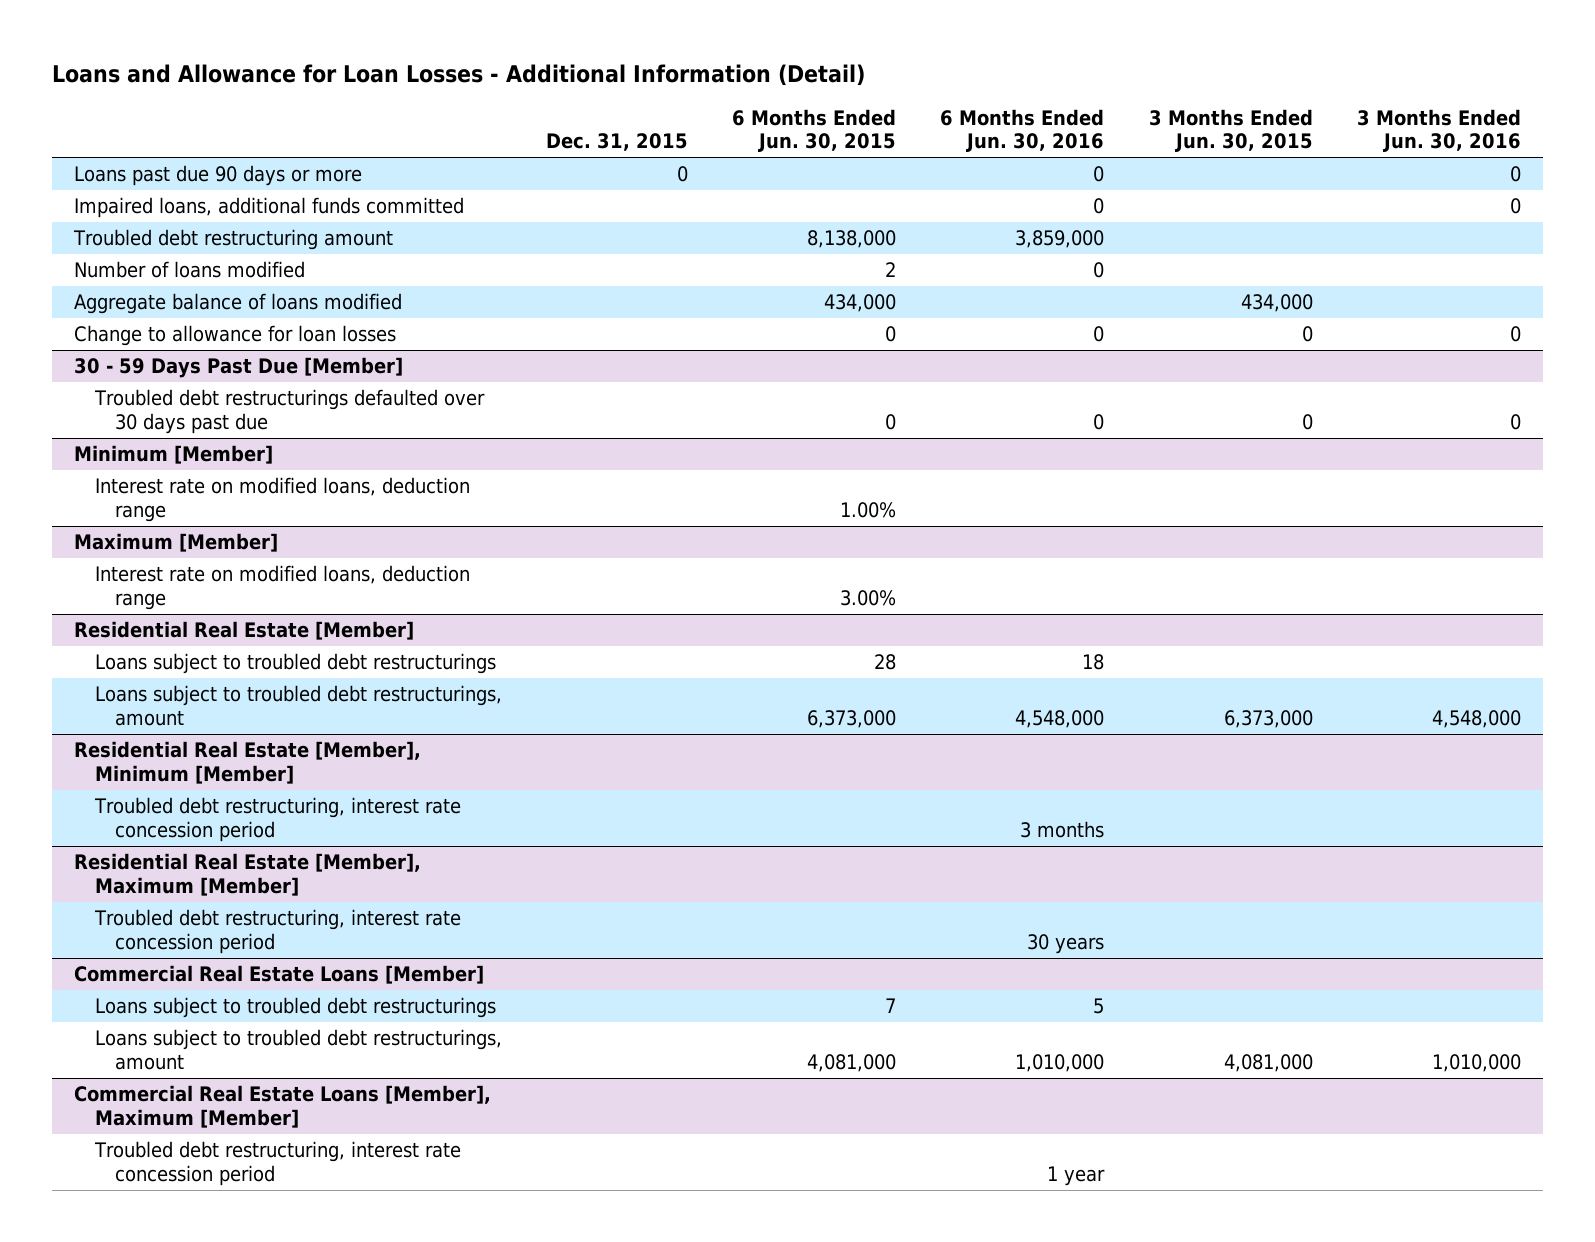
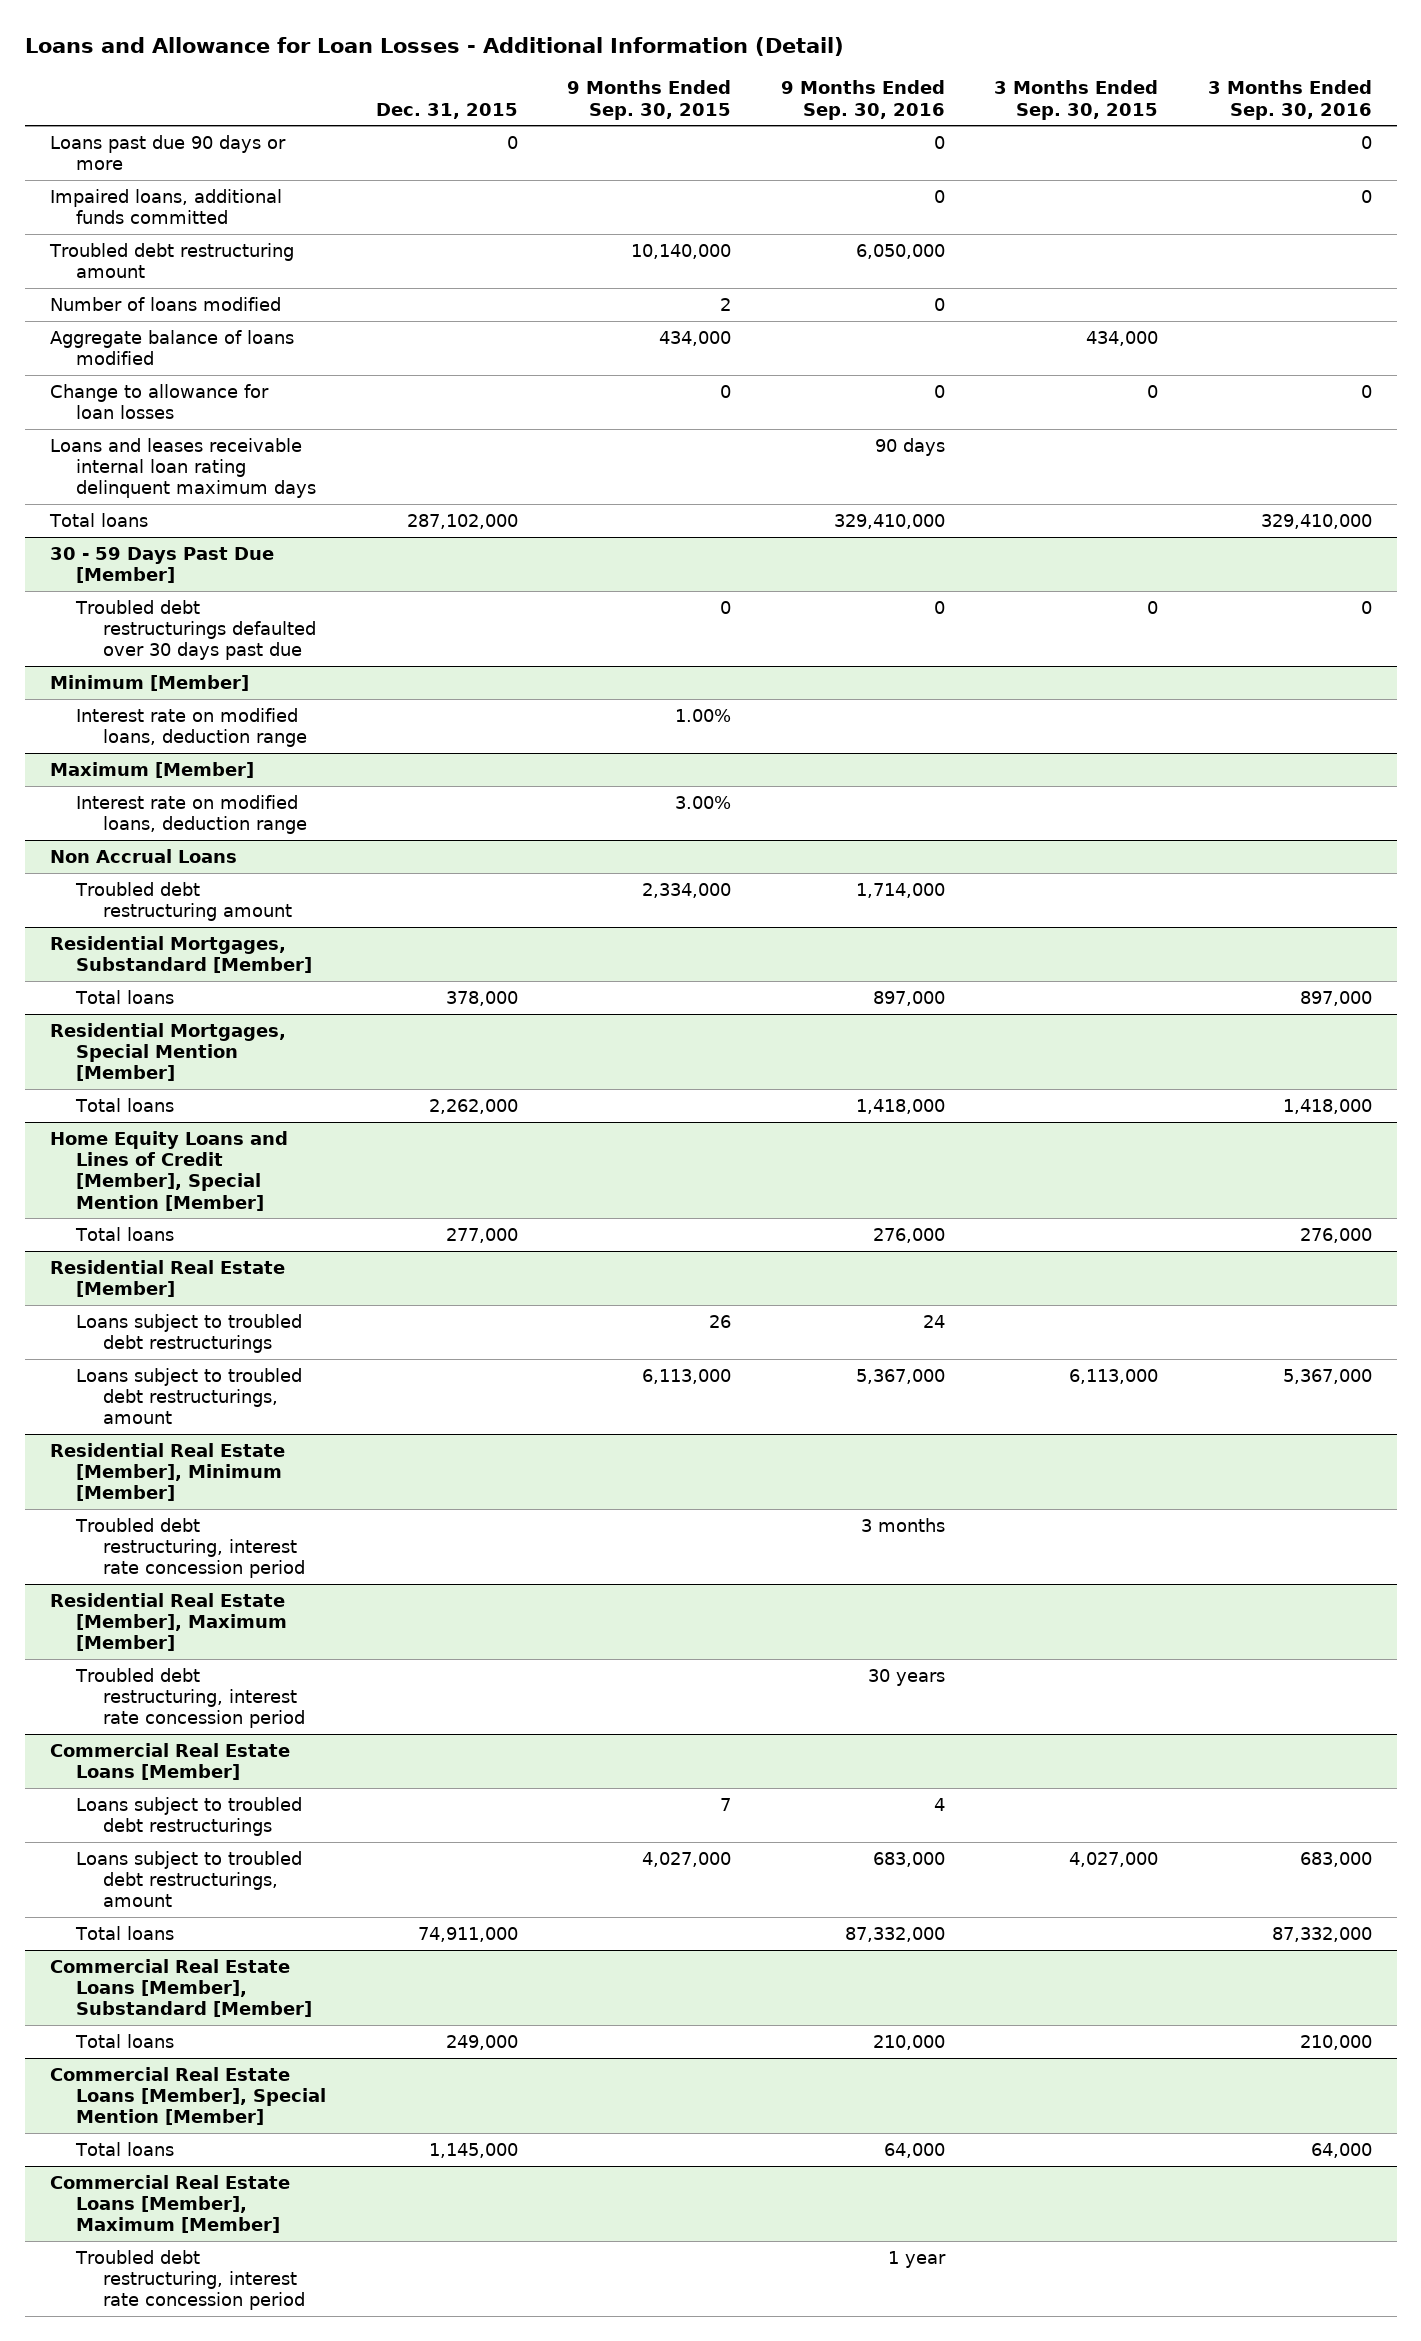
[732,108,897,153] 6 Months Ended Jun. 30, 2015 -> none
[940,108,1105,153] 6 Months Ended Jun. 30, 2016 -> none
[1148,108,1313,153] 3 Months Ended Jun. 30, 2015 -> none
[1356,108,1521,153] 3 Months Ended Jun. 30, 2016 -> none
none -> [567,80,732,120] 9 Months Ended Sep. 30, 2015
none -> [780,80,945,120] 9 Months Ended Sep. 30, 2016
none -> [994,80,1159,120] 3 Months Ended Sep. 30, 2015
none -> [1207,80,1372,120] 3 Months Ended Sep. 30, 2016
none -> [49,437,317,499] Loans and leases receivable internal loan rating delinquent maximum days
none -> [48,512,148,527] Total loans
none -> [49,848,237,863] Non Accrual Loans
none -> [75,881,292,922] Troubled debt restructuring amount
none -> [49,935,313,974] Residential Mortgages, Substandard [Member]
none -> [75,989,175,1004] Total loans
none -> [49,1022,286,1082] Residential Mortgages, Special Mention [Member]
none -> [75,1097,175,1112] Total loans
none -> [49,1130,288,1211] Home Equity Loans and Lines of Credit [Member], Special Mention [Member]
none -> [75,1226,175,1241] Total loans
none -> [75,1925,175,1940] Total loans
none -> [49,1958,313,2018] Commercial Real Estate Loans [Member], Substandard [Member]
none -> [75,2033,175,2048] Total loans
none -> [49,2066,327,2126] Commercial Real Estate Loans [Member], Special Mention [Member]
none -> [75,2141,175,2156] Total loans

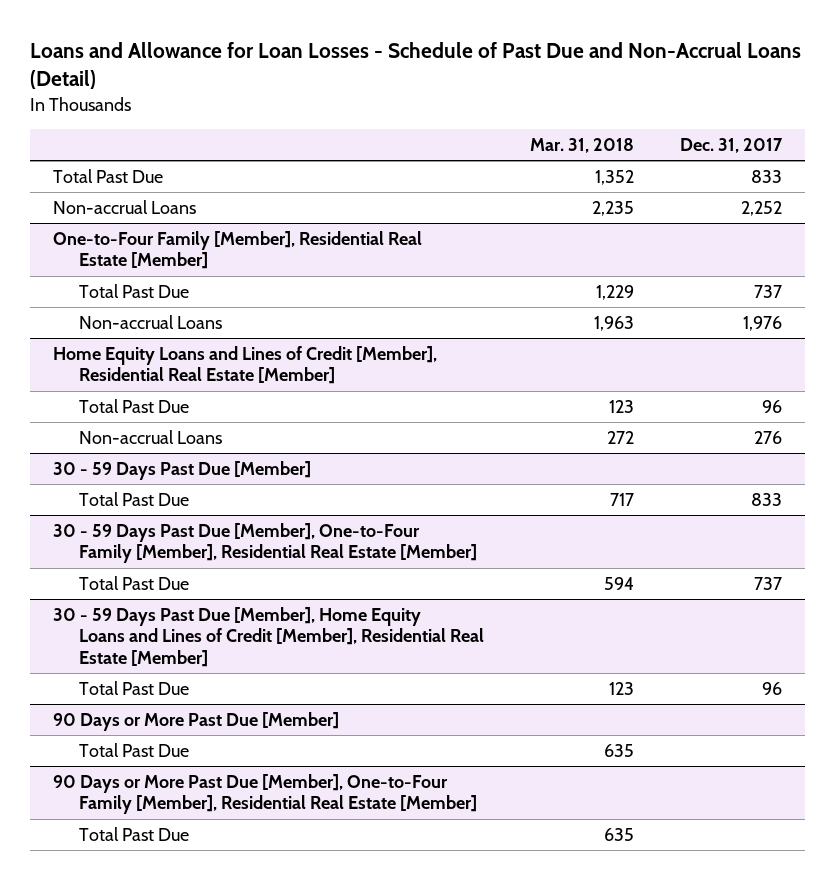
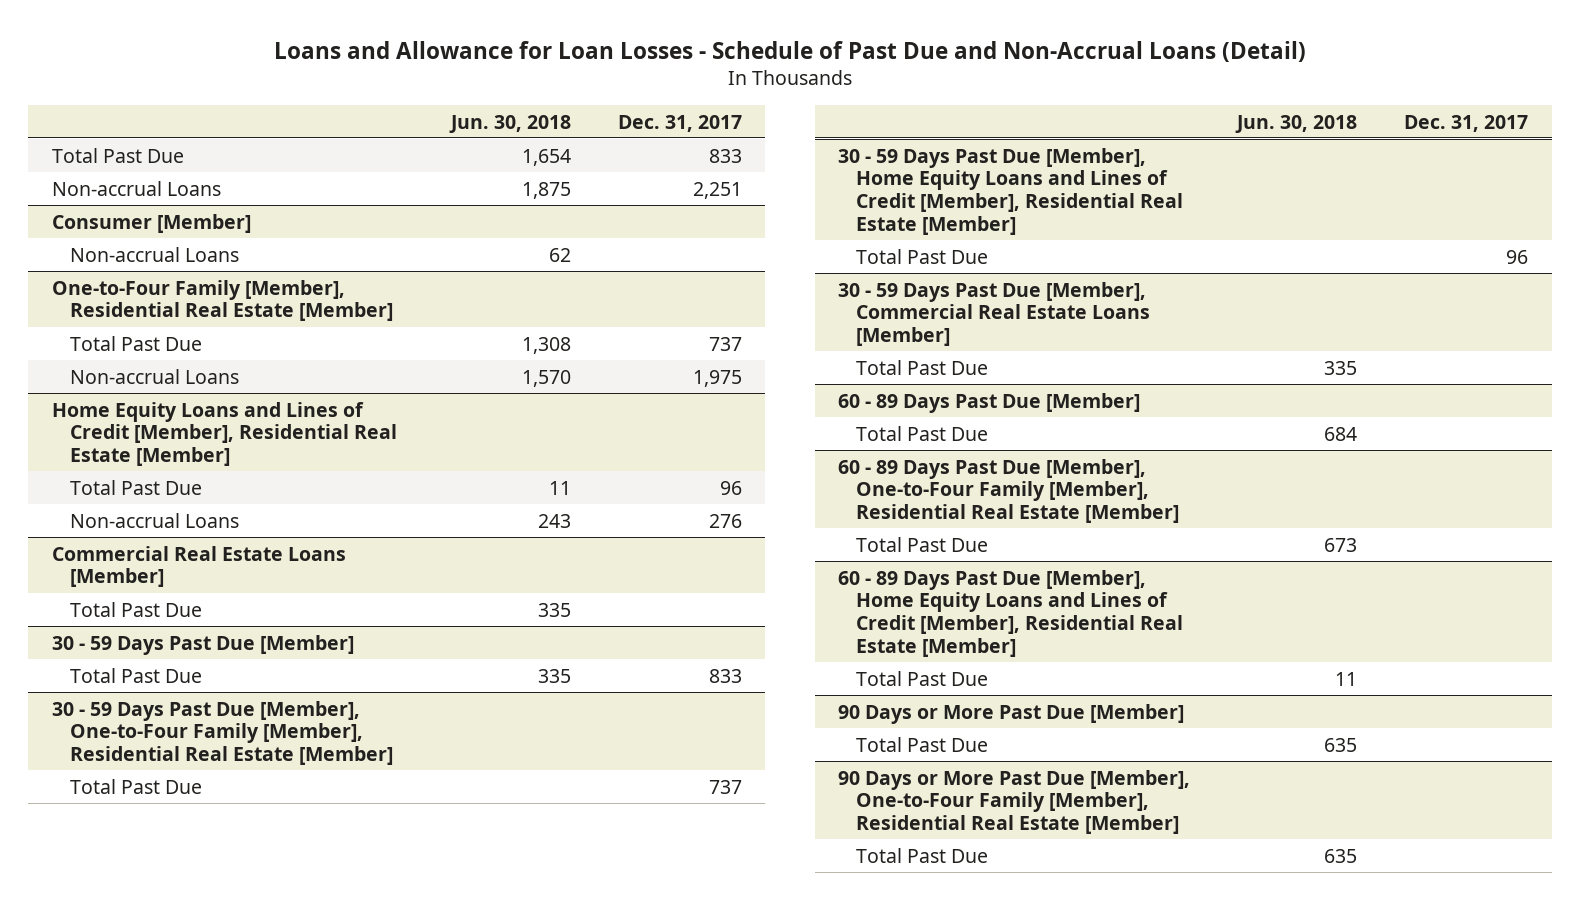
[529,137,634,153] Mar. 31, 2018 -> none
none -> [448,114,571,133] Jun. 30, 2018
[741,201,783,217] 2,252 -> [692,181,742,199] 2,251
none -> [51,213,251,233] Consumer [Member]
none -> [69,246,239,262] Non-accrual Loans
[743,316,783,332] 1,976 -> [692,369,742,387] 1,975
none -> [51,545,346,588] Commercial Real Estate Loans [Member]
none -> [69,601,202,617] Total Past Due
none -> [838,281,1150,347] 30 - 59 Days Past Due [Member], Commercial Real Estate Loans [Member]
none -> [855,359,988,375] Total Past Due
none -> [838,392,1141,413] 60 - 89 Days Past Due [Member]
none -> [855,425,988,441] Total Past Due
none -> [838,458,1179,524] 60 - 89 Days Past Due [Member], One-to-Four Family [Member], Residential Real Estate [Member]
none -> [855,536,988,552] Total Past Due
none -> [838,569,1183,657] 60 - 89 Days Past Due [Member], Home Equity Loans and Lines of Credit [Member], Residential Real Estate [Member]
none -> [855,670,988,686] Total Past Due

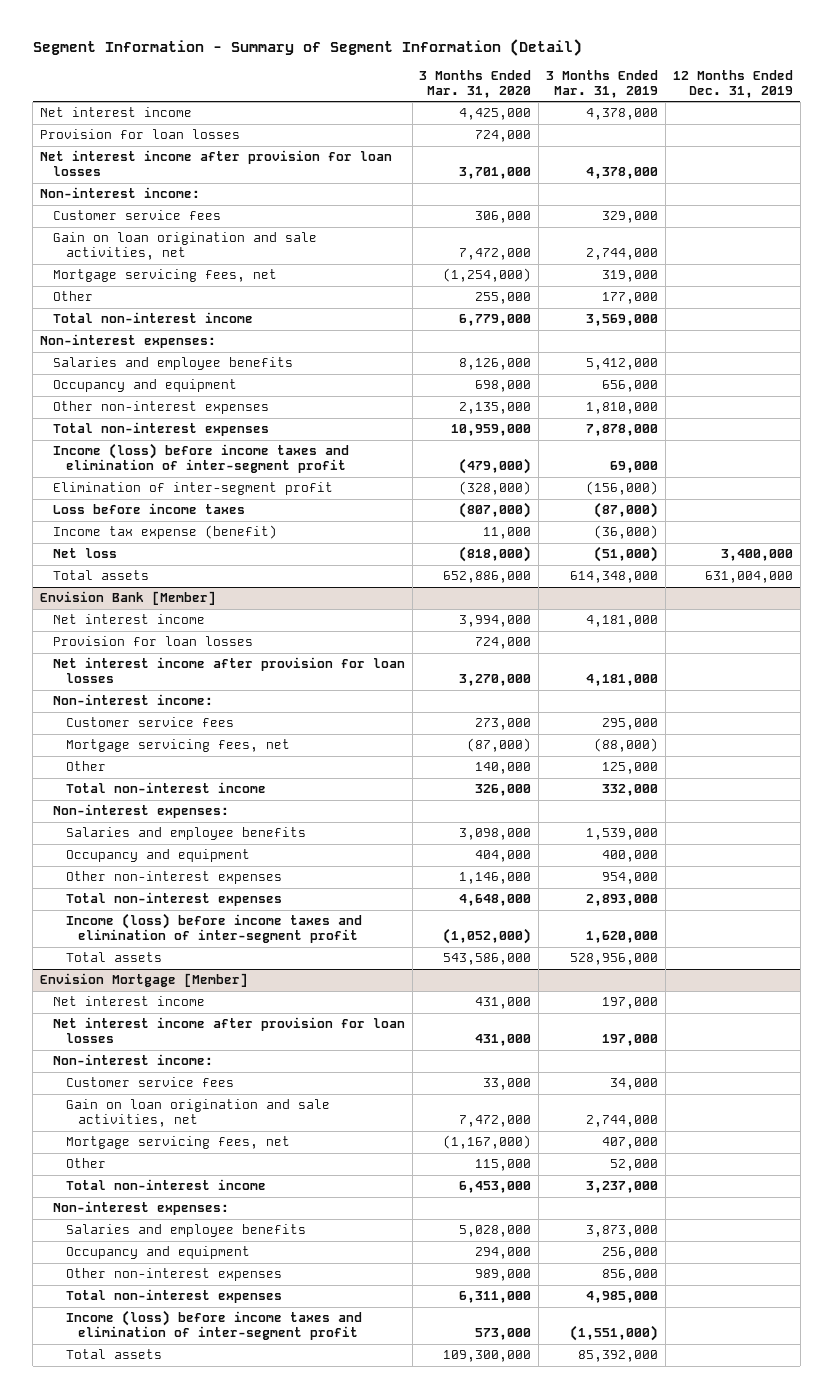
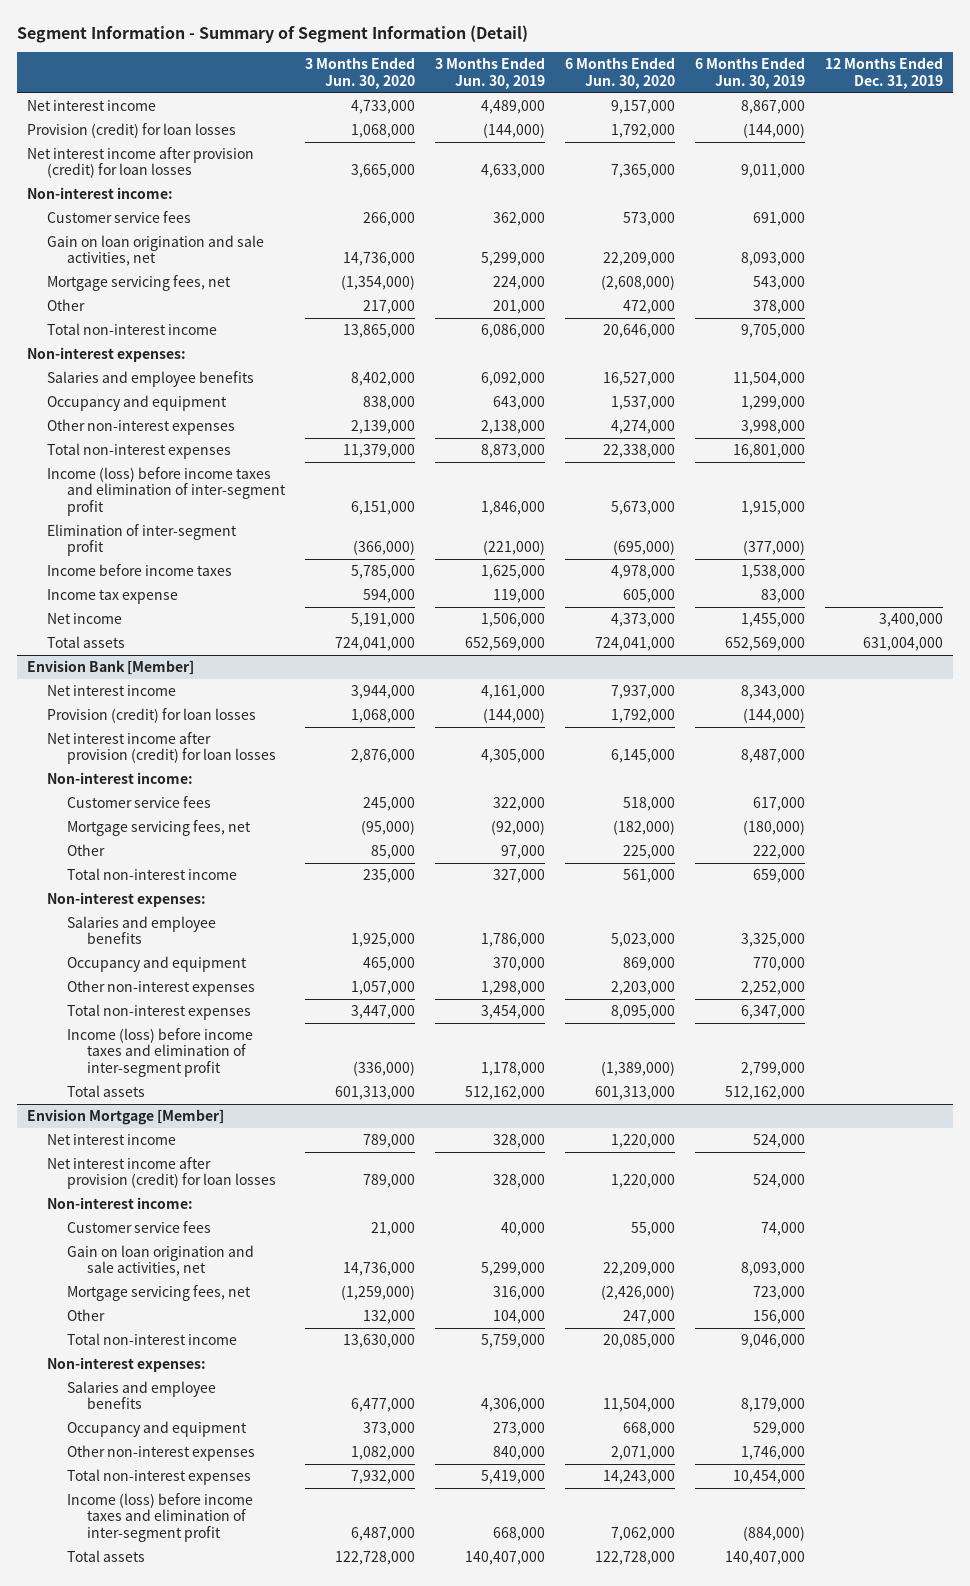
[419,69,532,98] 3 Months Ended Mar. 31, 2020 -> none
[546,69,659,98] 3 Months Ended Mar. 31, 2019 -> none
none -> [305,57,416,89] 3 Months Ended Jun. 30, 2020
none -> [435,57,546,89] 3 Months Ended Jun. 30, 2019
none -> [565,57,676,89] 6 Months Ended Jun. 30, 2020
none -> [695,57,806,89] 6 Months Ended Jun. 30, 2019
[39,129,240,140] Provision for loan losses -> [27,122,237,138] Provision (credit) for loan losses
[39,150,392,177] Net interest income after provision for loan losses -> [27,146,255,179] Net interest income after provision (credit) for loan losses
[52,503,245,515] Loss before income taxes -> [47,563,233,576] Income before income taxes
[52,525,277,540] Income tax expense (benefit) -> [47,588,179,604] Income tax expense
[52,548,117,559] Net loss -> [47,612,123,624] Net income
[52,636,253,647] Provision for loan losses -> [47,707,257,723] Provision (credit) for loan losses
[52,657,405,684] Net interest income after provision for loan losses -> [47,731,277,765] Net interest income after provision (credit) for loan losses
[52,1017,405,1044] Net interest income after provision for loan losses -> [47,1156,277,1190] Net interest income after provision (credit) for loan losses

